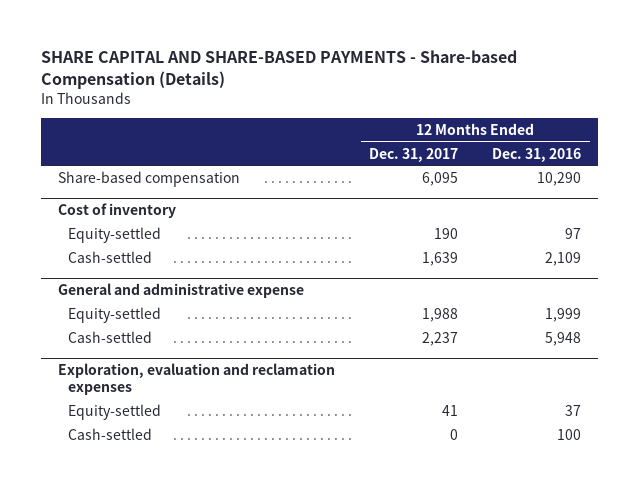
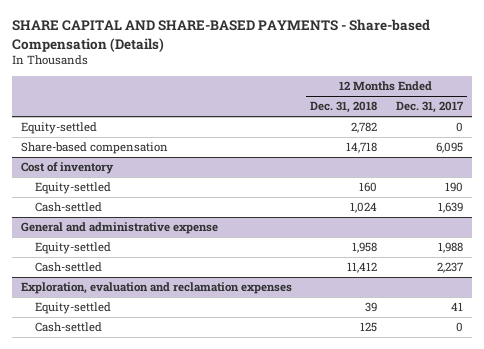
[492,147,582,162] Dec. 31, 2016 -> none
none -> [310,101,378,114] Dec. 31, 2018
none -> [21,122,98,135] Equity-settled

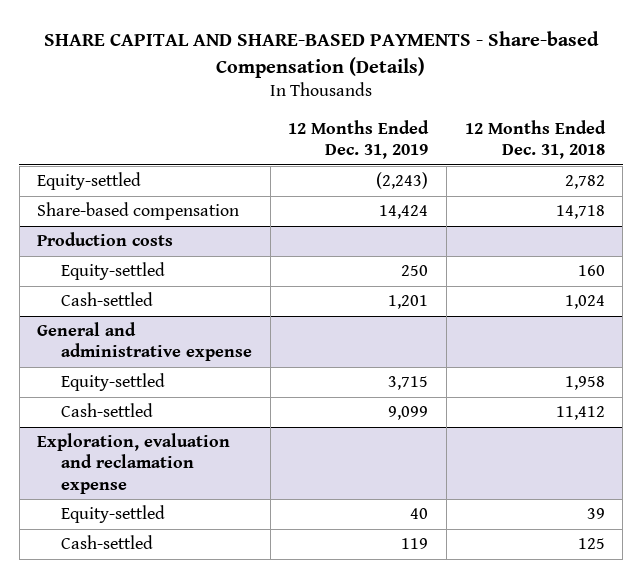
[395,101,464,114] Dec. 31, 2017 -> none
none -> [288,119,430,160] 12 Months Ended Dec. 31, 2019
[21,162,115,175] Cost of inventory -> [37,232,174,247] Production costs
[21,282,293,295] Exploration, evaluation and reclamation expenses -> [37,433,231,494] Exploration, evaluation and reclamation expense

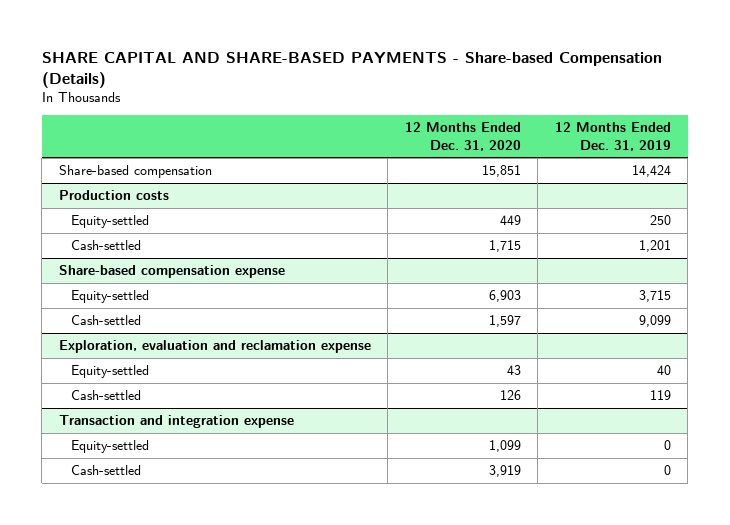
[464,119,606,160] 12 Months Ended Dec. 31, 2018 -> none
none -> [404,122,521,151] 12 Months Ended Dec. 31, 2020
[37,172,142,191] Equity-settled -> none
[37,322,253,362] General and administrative expense -> none
none -> [58,265,285,279] Share-based compensation expense
none -> [58,415,294,429] Transaction and integration expense
none -> [71,440,150,454] Equity-settled
none -> [71,465,142,476] Cash-settled

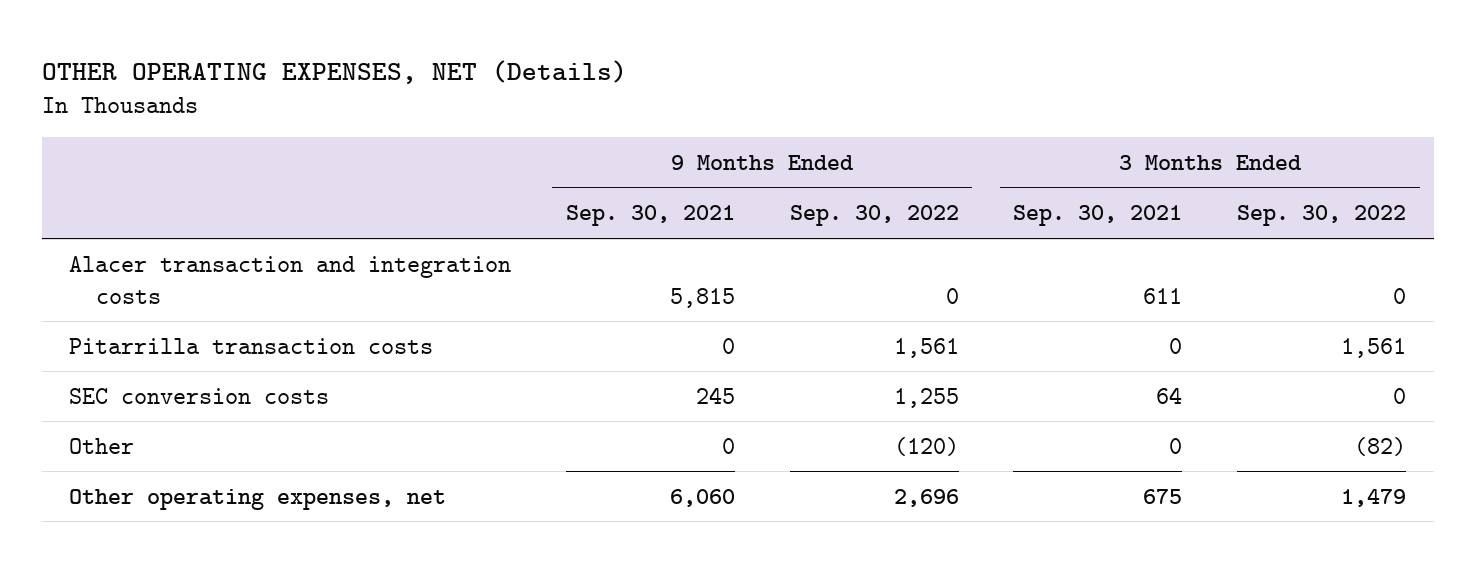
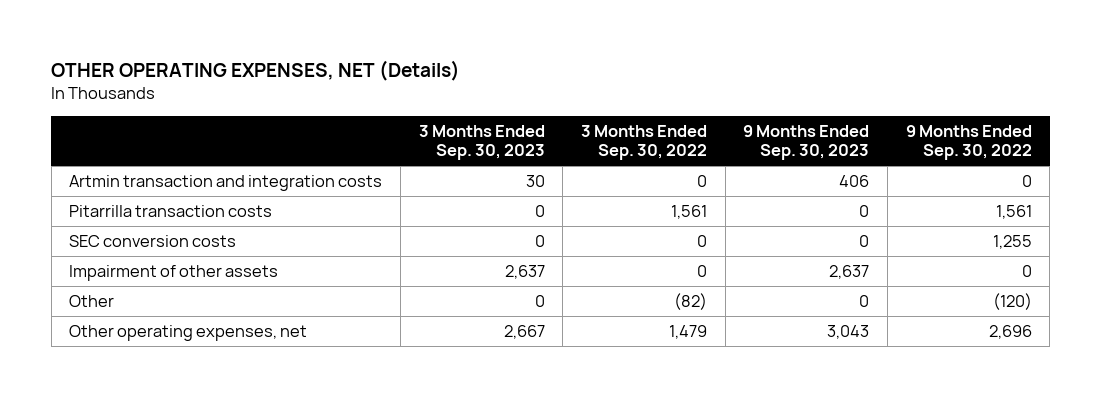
[565,205,735,227] Sep. 30, 2021 -> none
[1013,205,1183,227] Sep. 30, 2021 -> none
none -> [418,124,545,160] 3 Months Ended Sep. 30, 2023
none -> [743,124,870,160] 9 Months Ended Sep. 30, 2023
[68,255,511,304] Alacer transaction and integration costs -> [69,175,383,192] Artmin transaction and integration costs
none -> [69,265,279,282] Impairment of other assets

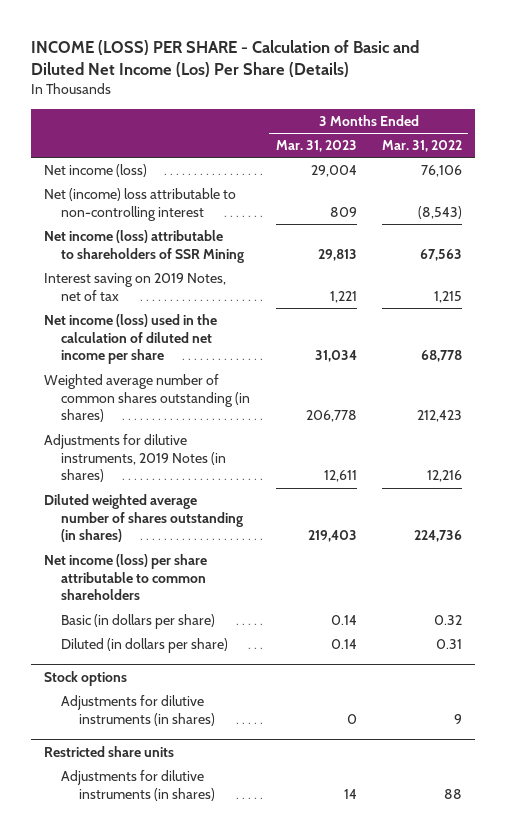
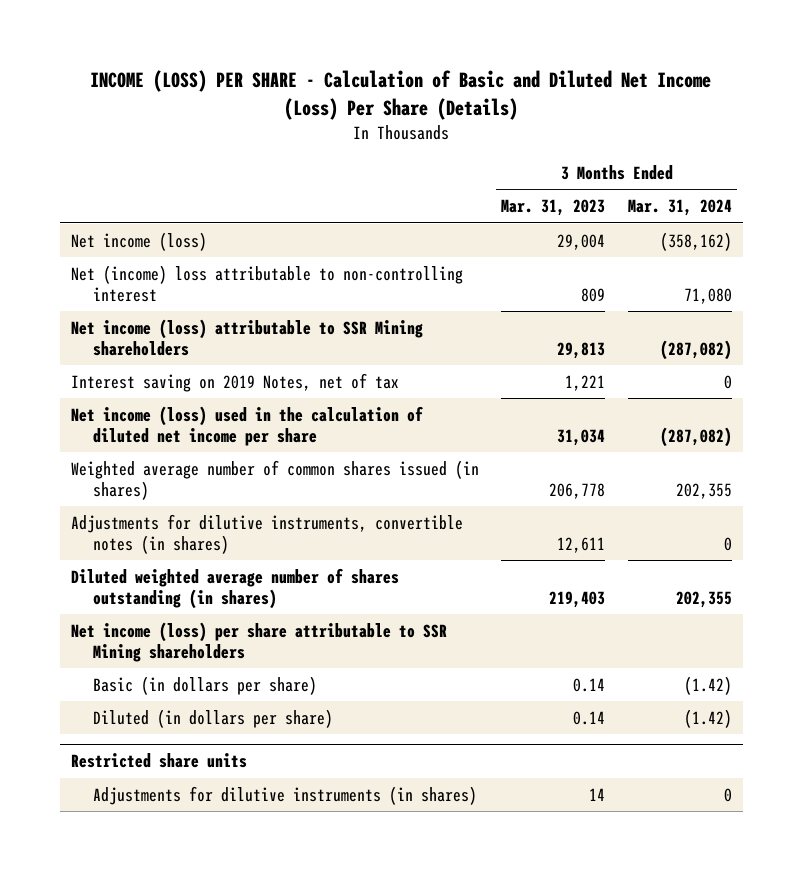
[31,40,420,78] INCOME (LOSS) PER SHARE - Calculation of Basic and Diluted Net Income (Los) Per Share (Details) -> [90,70,712,120] INCOME (LOSS) PER SHARE - Calculation of Basic and Diluted Net Income (Loss) Per Share (Details)
[382,140,463,153] Mar. 31, 2022 -> none
none -> [627,199,732,217] Mar. 31, 2024
[43,230,245,263] Net income (loss) attributable to shareholders of SSR Mining -> [71,318,424,356] Net income (loss) attributable to SSR Mining shareholders
[43,374,251,423] Weighted average number of common shares outstanding (in shares) -> [71,459,480,500] Weighted average number of common shares issued (in shares)
[43,434,227,483] Adjustments for dilutive instruments, 2019 Notes (in shares) -> [71,513,464,554] Adjustments for dilutive instruments, convertible notes (in shares)
[43,554,207,601] Net income (loss) per share attributable to common shareholders -> [71,621,448,662] Net income (loss) per share attributable to SSR Mining shareholders
[43,670,127,686] Stock options -> none
[61,695,216,726] Adjustments for dilutive instruments (in shares) -> none

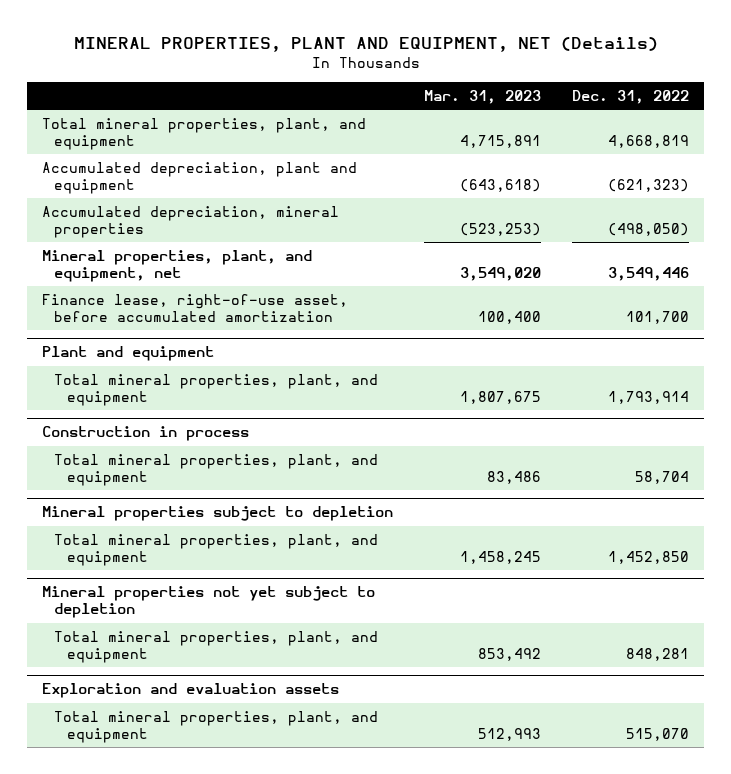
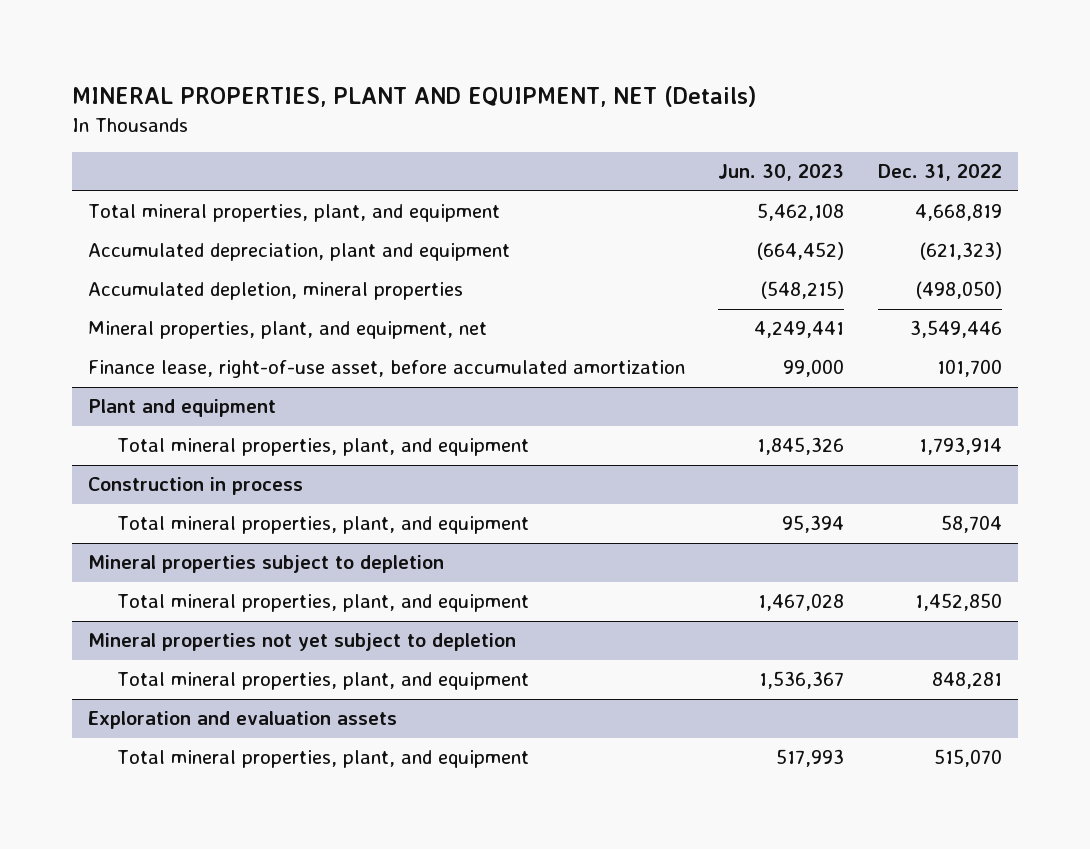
[424,89,542,104] Mar. 31, 2023 -> none
none -> [718,164,845,182] Jun. 30, 2023
[42,206,340,238] Accumulated depreciation, mineral properties -> [88,282,464,301] Accumulated depletion, mineral properties

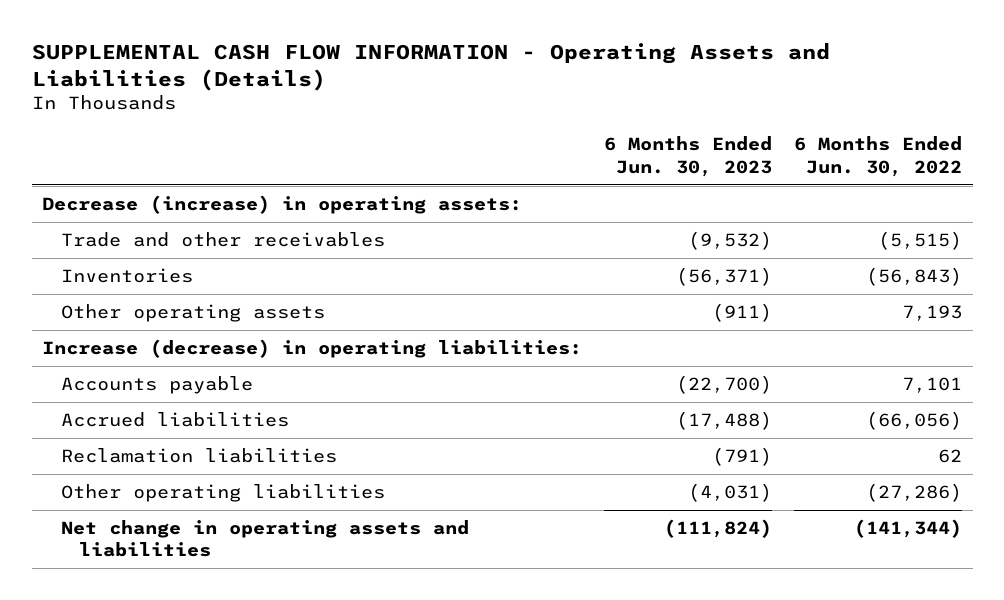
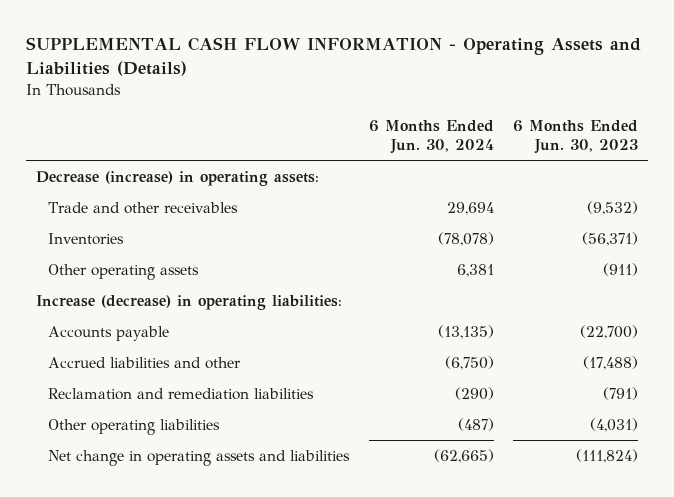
[793,136,962,177] 6 Months Ended Jun. 30, 2022 -> none
none -> [368,120,494,155] 6 Months Ended Jun. 30, 2024
[60,411,289,427] Accrued liabilities -> [47,356,241,369] Accrued liabilities and other
[60,447,337,463] Reclamation liabilities -> [47,387,314,400] Reclamation and remediation liabilities

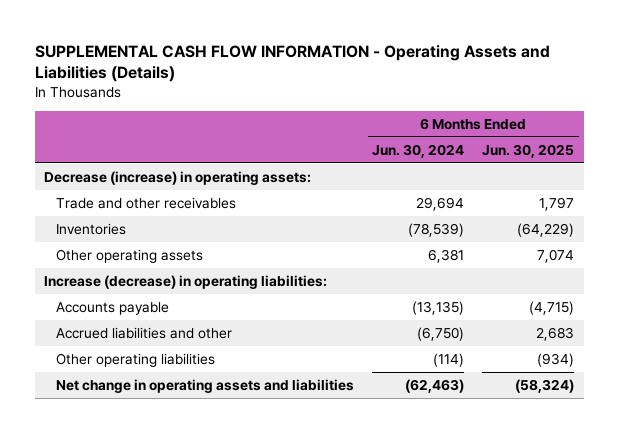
[513,120,639,155] 6 Months Ended Jun. 30, 2023 -> none
none -> [482,143,575,158] Jun. 30, 2025
[437,231,494,246] (78,078) -> [408,222,465,237] (78,539)
[47,387,314,400] Reclamation and remediation liabilities -> none
[457,417,494,431] (487) -> [433,352,465,367] (114)
[433,448,494,463] (62,665) -> [405,378,465,393] (62,463)

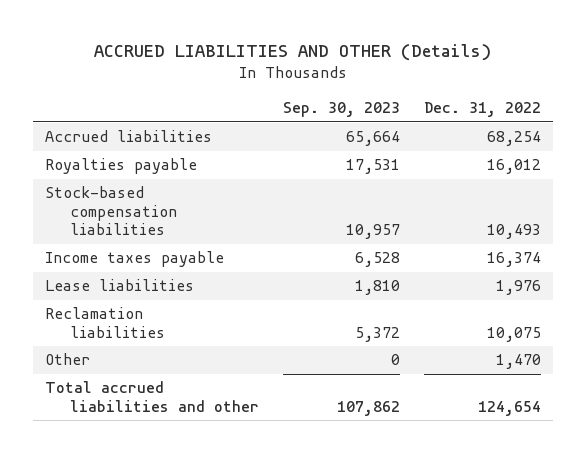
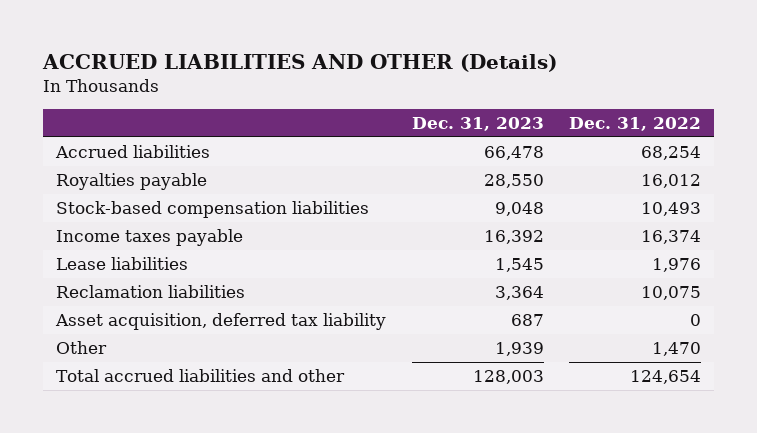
[282,102,400,118] Sep. 30, 2023 -> none
none -> [411,116,544,131] Dec. 31, 2023
none -> [54,313,386,331] Asset acquisition, deferred tax liability

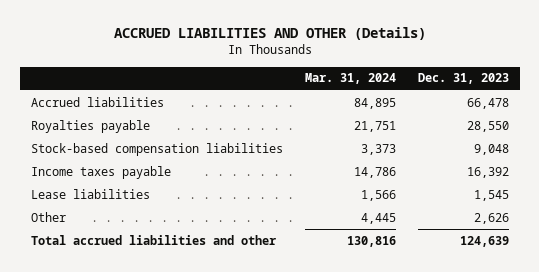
[569,116,702,131] Dec. 31, 2022 -> none
none -> [304,73,396,85] Mar. 31, 2024
[55,285,245,299] Reclamation liabilities -> none
[54,313,386,331] Asset acquisition, deferred tax liability -> none
[494,342,544,357] 1,939 -> [473,212,509,224] 2,626
[472,370,544,385] 128,003 -> [459,235,509,247] 124,639

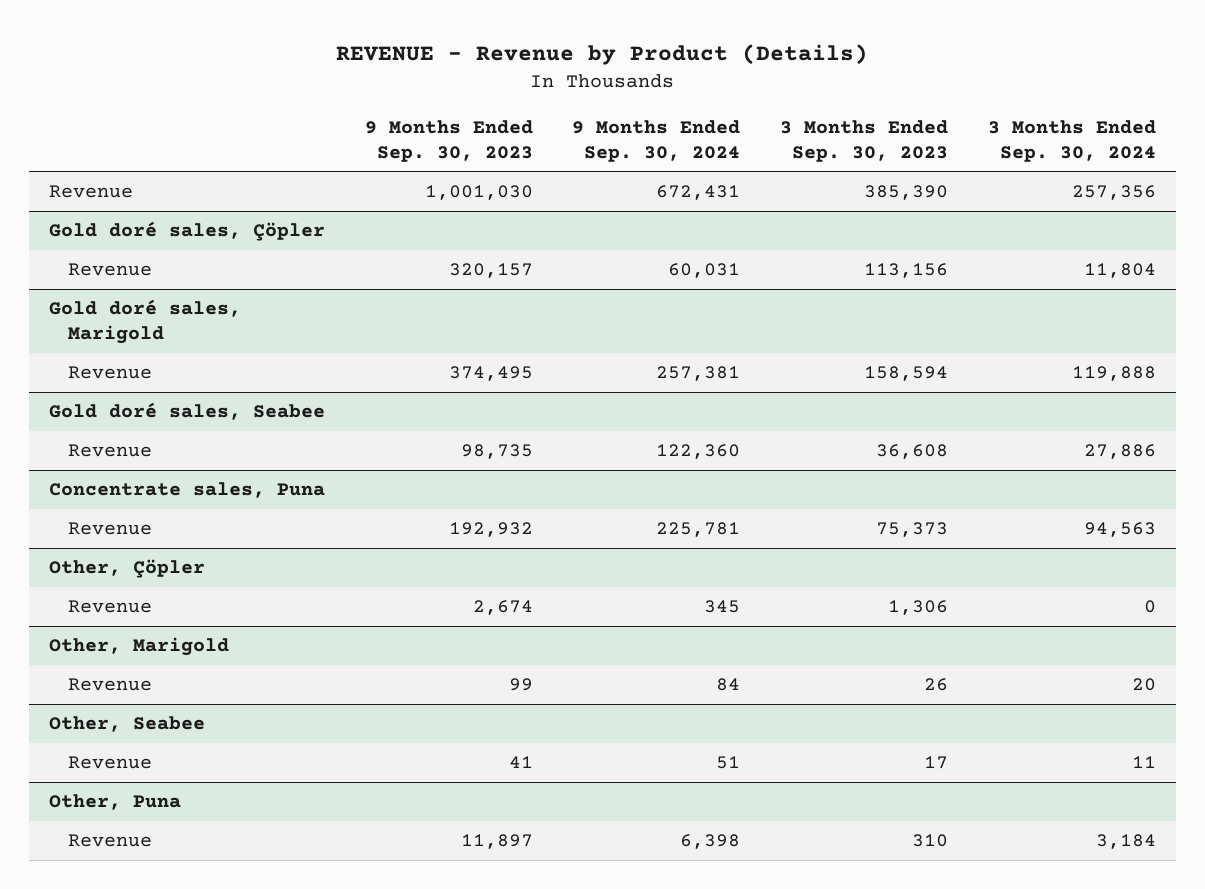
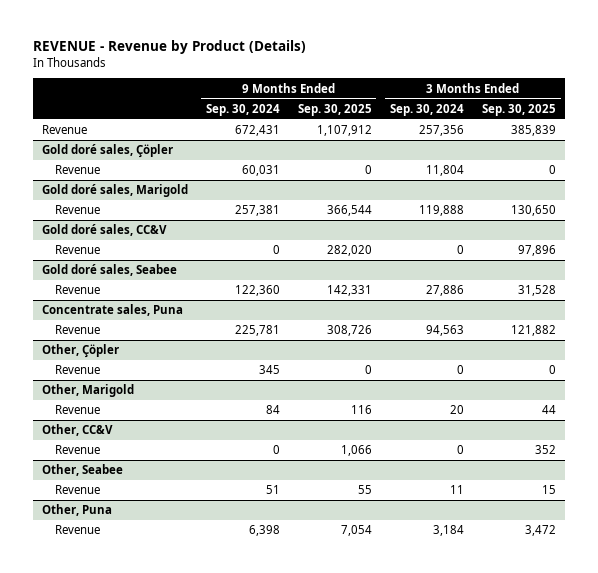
[364,119,533,162] 9 Months Ended Sep. 30, 2023 -> none
[780,119,949,162] 3 Months Ended Sep. 30, 2023 -> none
none -> [297,103,372,116] Sep. 30, 2025
none -> [481,103,556,116] Sep. 30, 2025
none -> [41,224,167,237] Gold doré sales, CC&V
none -> [55,245,101,255] Revenue
none -> [41,424,113,437] Other, CC&V
none -> [55,445,101,455] Revenue

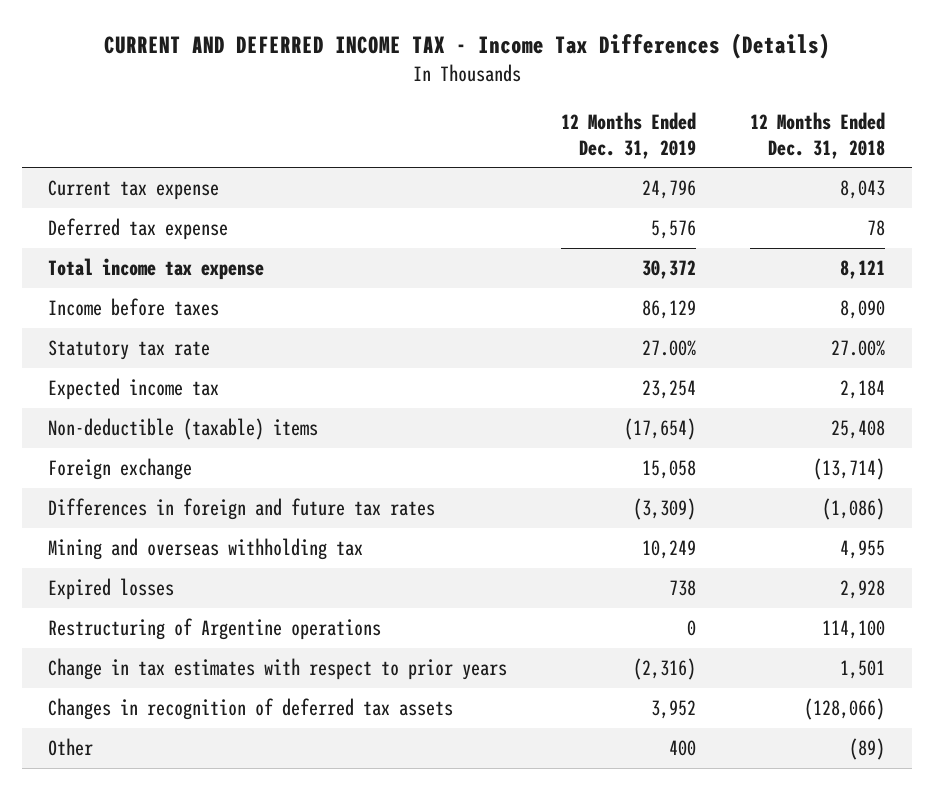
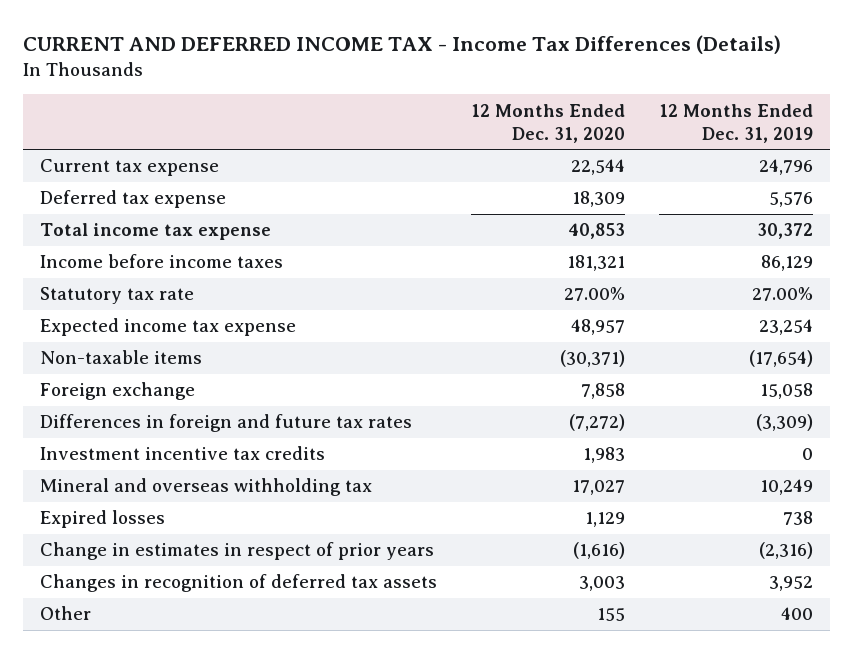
[749,111,885,159] 12 Months Ended Dec. 31, 2018 -> none
none -> [470,103,625,143] 12 Months Ended Dec. 31, 2020
[48,298,220,317] Income before taxes -> [39,254,283,269] Income before income taxes
[48,378,220,401] Expected income tax -> [39,318,296,337] Expected income tax expense
[48,418,319,441] Non-deductible (taxable) items -> [39,350,202,365] Non-taxable items
none -> [39,446,325,461] Investment incentive tax credits
[48,538,364,561] Mining and overseas withholding tax -> [39,478,372,497] Mineral and overseas withholding tax
[48,618,382,641] Restructuring of Argentine operations -> none
[48,658,508,681] Change in tax estimates with respect to prior years -> [39,542,434,561] Change in estimates in respect of prior years

